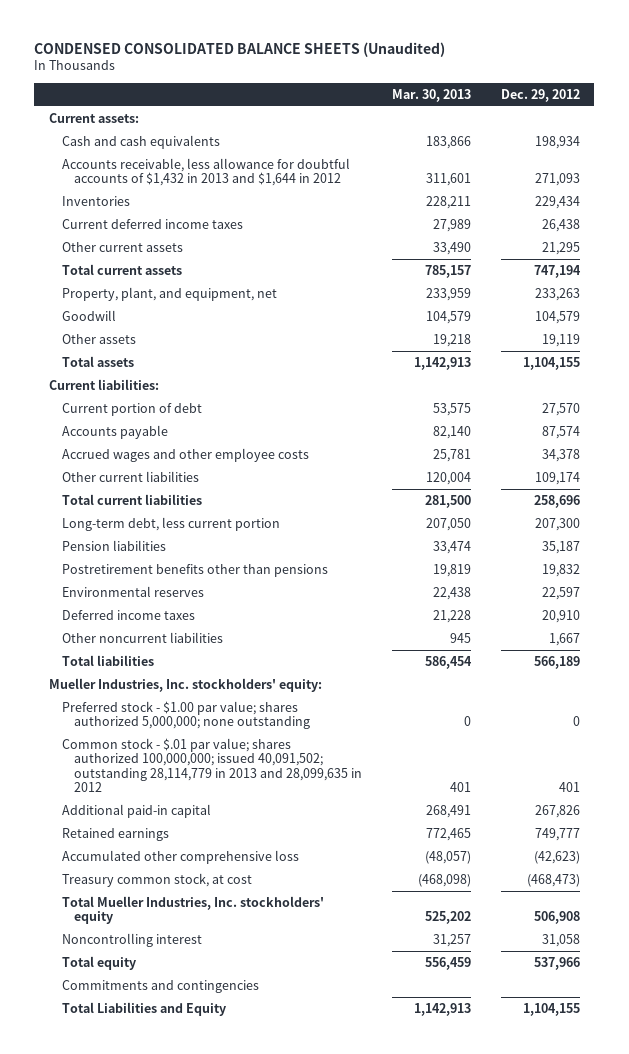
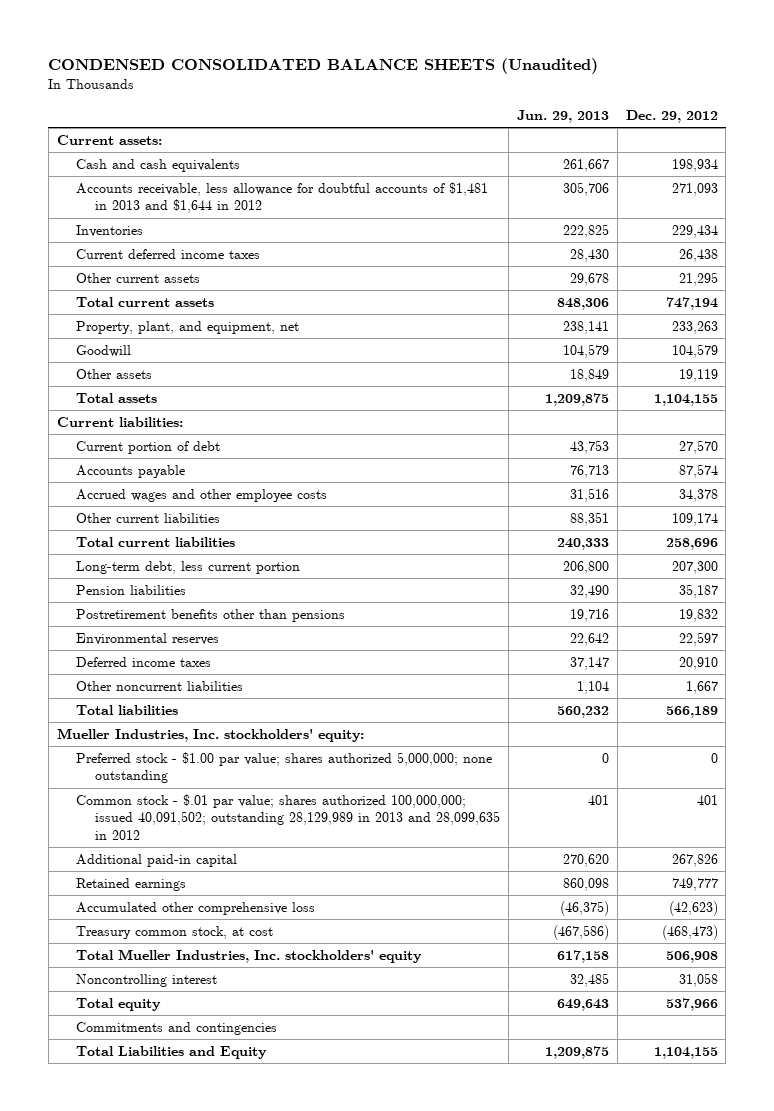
[391,88,471,102] Mar. 30, 2013 -> none
none -> [516,110,609,124] Jun. 29, 2013
[61,157,350,187] Accounts receivable, less allowance for doubtful accounts of $1,432 in 2013 and $1,644 in 2012 -> [75,181,488,214] Accounts receivable, less allowance for doubtful accounts of $1,481 in 2013 and $1,644 in 2012
[61,737,363,793] Common stock - $.01 par value; shares authorized 100,000,000; issued 40,091,502; outstanding 28,114,779 in 2013 and 28,099,635 in 2012 -> [75,793,501,840] Common stock - $.01 par value; shares authorized 100,000,000; issued 40,091,502; outstanding 28,129,989 in 2013 and 28,099,635 in 2012

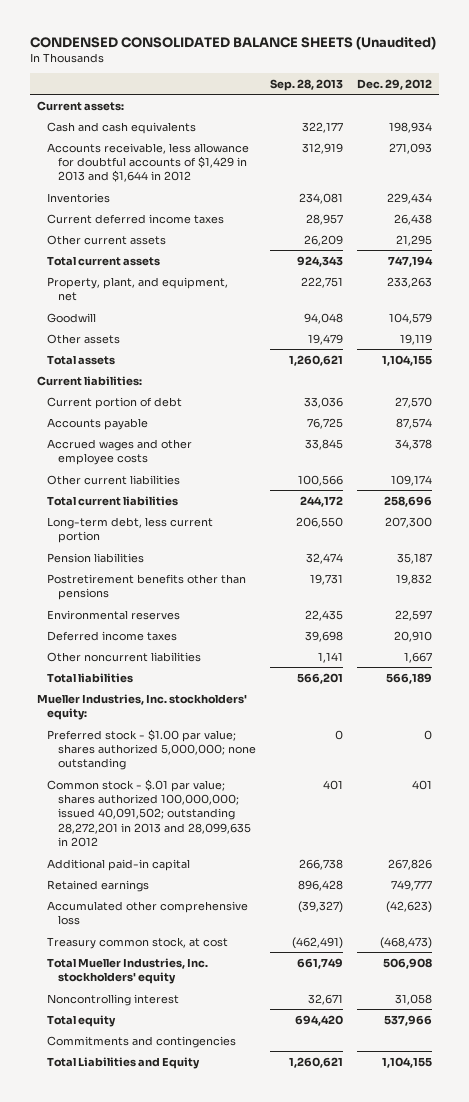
[516,110,609,124] Jun. 29, 2013 -> none
none -> [270,78,344,91] Sep. 28, 2013
[75,181,488,214] Accounts receivable, less allowance for doubtful accounts of $1,481 in 2013 and $1,644 in 2012 -> [47,142,250,183] Accounts receivable, less allowance for doubtful accounts of $1,429 in 2013 and $1,644 in 2012
[75,793,501,840] Common stock - $.01 par value; shares authorized 100,000,000; issued 40,091,502; outstanding 28,129,989 in 2013 and 28,099,635 in 2012 -> [47,778,251,848] Common stock - $.01 par value; shares authorized 100,000,000; issued 40,091,502; outstanding 28,272,201 in 2013 and 28,099,635 in 2012

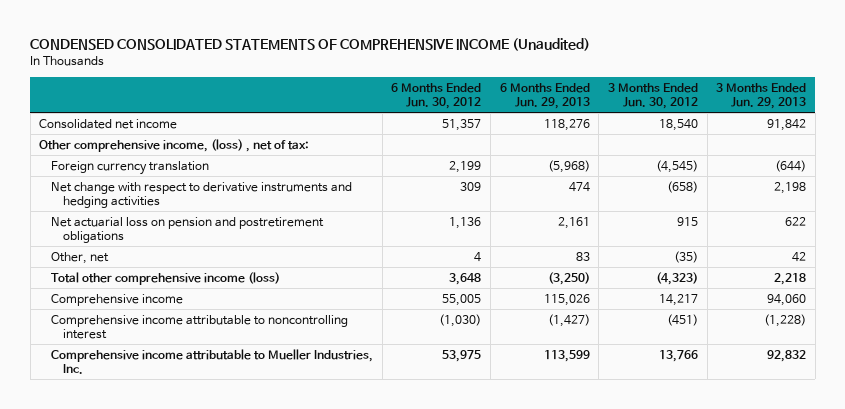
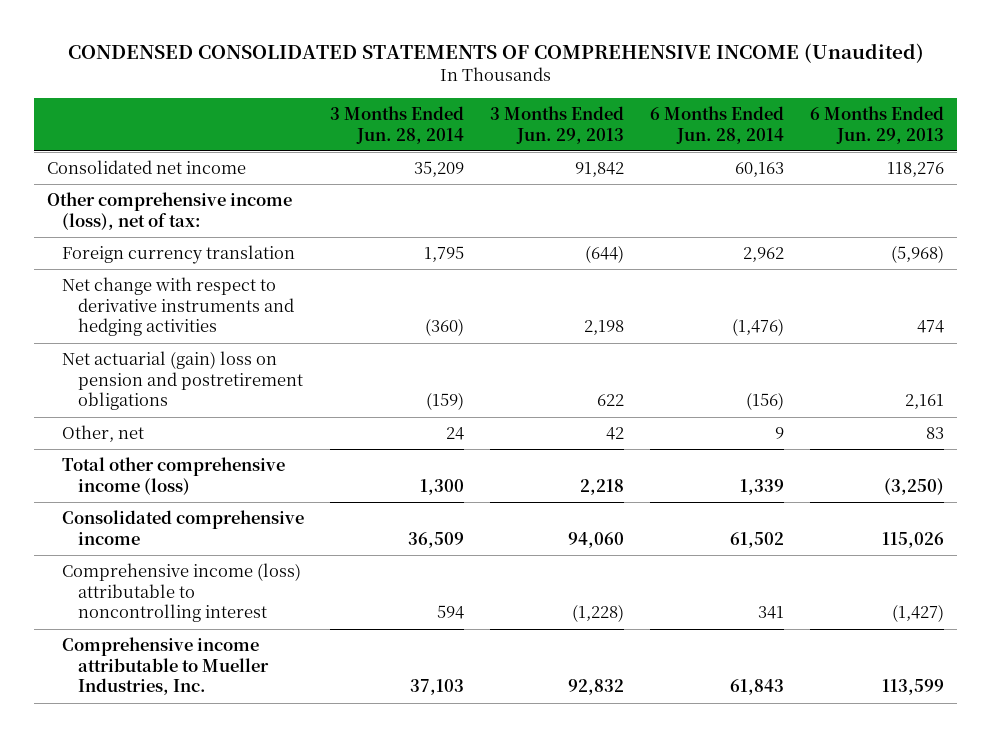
[391,82,482,110] 6 Months Ended Jun. 30, 2012 -> none
[607,82,698,110] 3 Months Ended Jun. 30, 2012 -> none
none -> [330,106,465,144] 3 Months Ended Jun. 28, 2014
none -> [650,106,785,144] 6 Months Ended Jun. 28, 2014
[39,138,310,152] Other comprehensive income, (loss) , net of tax: -> [46,192,292,230] Other comprehensive income (loss), net of tax:
[51,216,325,244] Net actuarial loss on pension and postretirement obligations -> [62,351,304,411] Net actuarial (gain) loss on pension and postretirement obligations
[51,293,184,306] Comprehensive income -> [62,510,305,545] Consolidated comprehensive income
[51,314,349,340] Comprehensive income attributable to noncontrolling interest -> [62,563,302,623] Comprehensive income (loss) attributable to noncontrolling interest

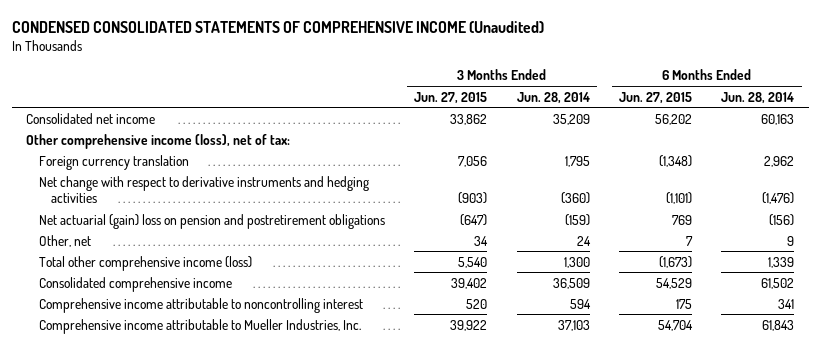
[490,106,625,144] 3 Months Ended Jun. 29, 2013 -> none
[810,106,945,144] 6 Months Ended Jun. 29, 2013 -> none
none -> [414,91,488,104] Jun. 27, 2015
none -> [619,91,693,104] Jun. 27, 2015
[62,563,302,623] Comprehensive income (loss) attributable to noncontrolling interest -> [38,297,363,313] Comprehensive income attributable to noncontrolling interest

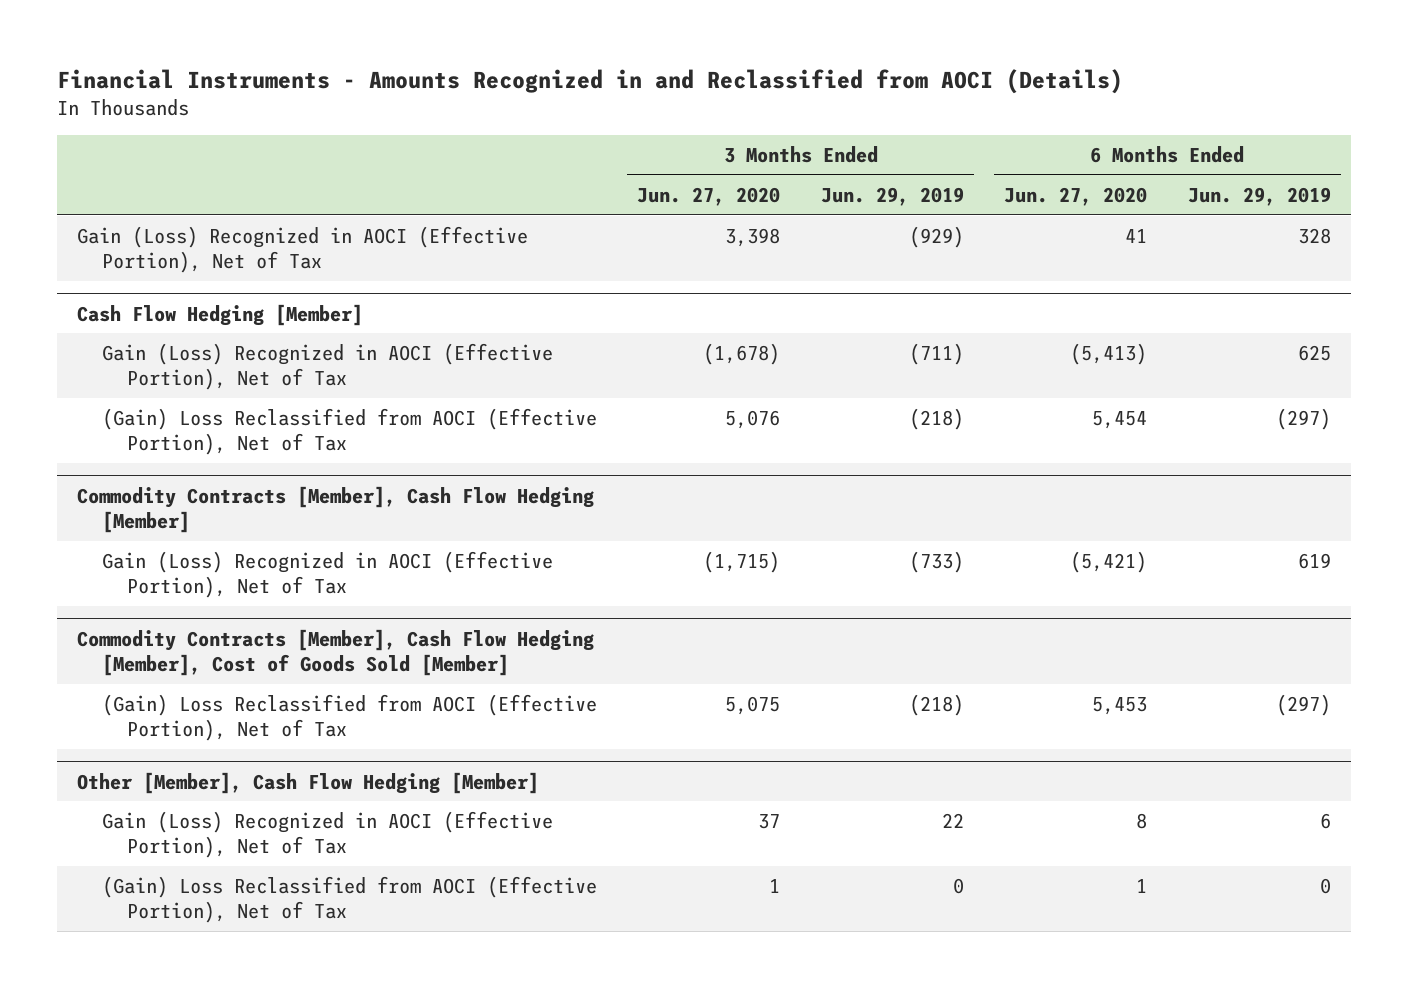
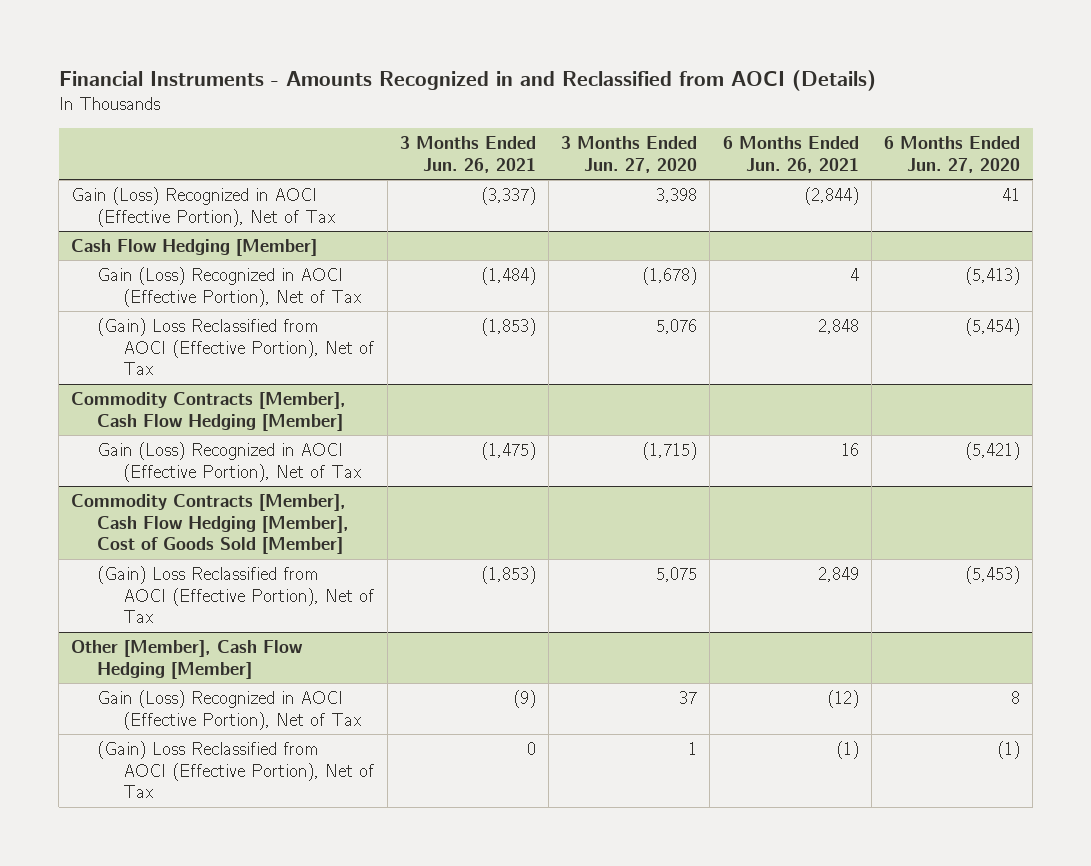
[820,186,964,206] Jun. 29, 2019 -> none
[1187,186,1331,206] Jun. 29, 2019 -> none
none -> [399,136,536,173] 3 Months Ended Jun. 26, 2021
none -> [722,136,859,173] 6 Months Ended Jun. 26, 2021
[1092,410,1148,429] 5,454 -> [965,317,1021,336] (5,454)
[1092,696,1148,715] 5,453 -> [965,565,1021,584] (5,453)
[1136,878,1148,893] 1 -> [997,740,1021,759] (1)

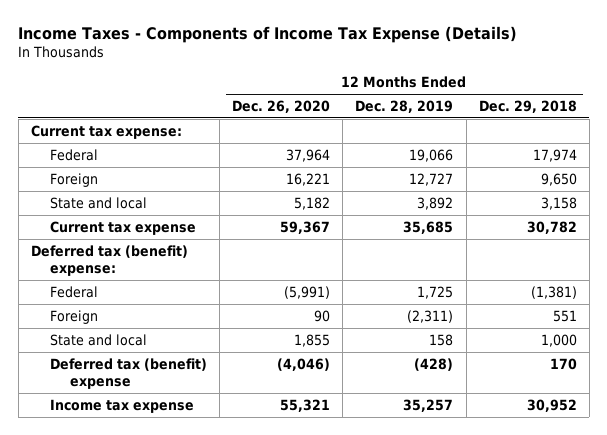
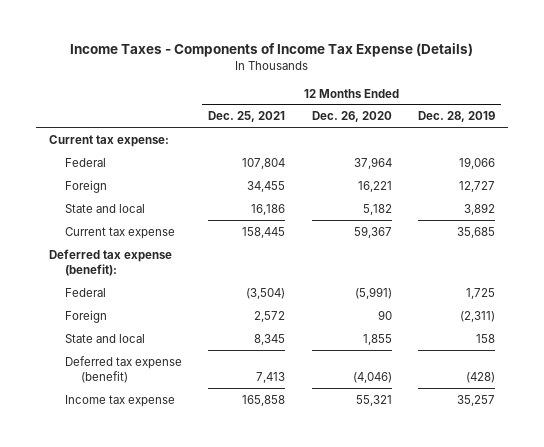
[478,99,577,113] Dec. 29, 2018 -> none
none -> [208,111,286,123] Dec. 25, 2021
[30,244,188,276] Deferred tax (benefit) expense: -> [49,248,173,276] Deferred tax expense (benefit):
[50,357,208,389] Deferred tax (benefit) expense -> [65,355,183,383] Deferred tax expense (benefit)

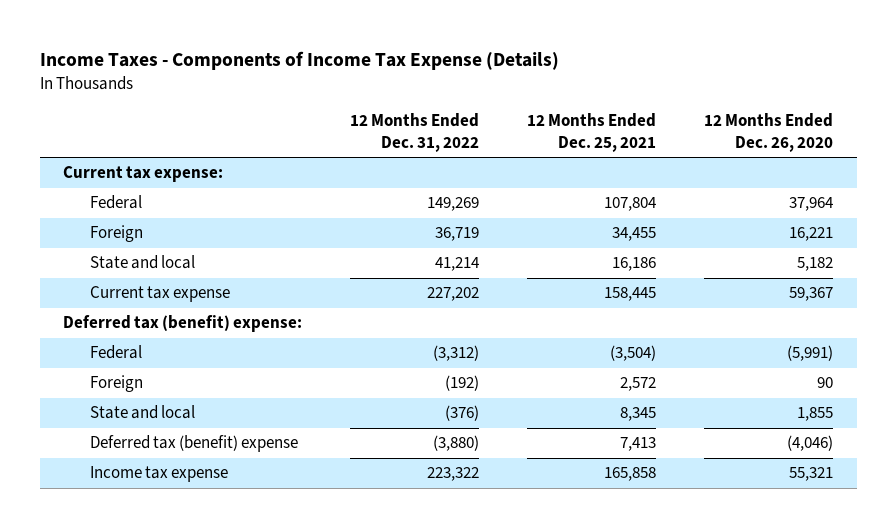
[417,111,495,123] Dec. 28, 2019 -> none
none -> [350,113,480,153] 12 Months Ended Dec. 31, 2022
[49,248,173,276] Deferred tax expense (benefit): -> [63,315,303,333] Deferred tax (benefit) expense:
[65,355,183,383] Deferred tax expense (benefit) -> [90,435,299,453] Deferred tax (benefit) expense

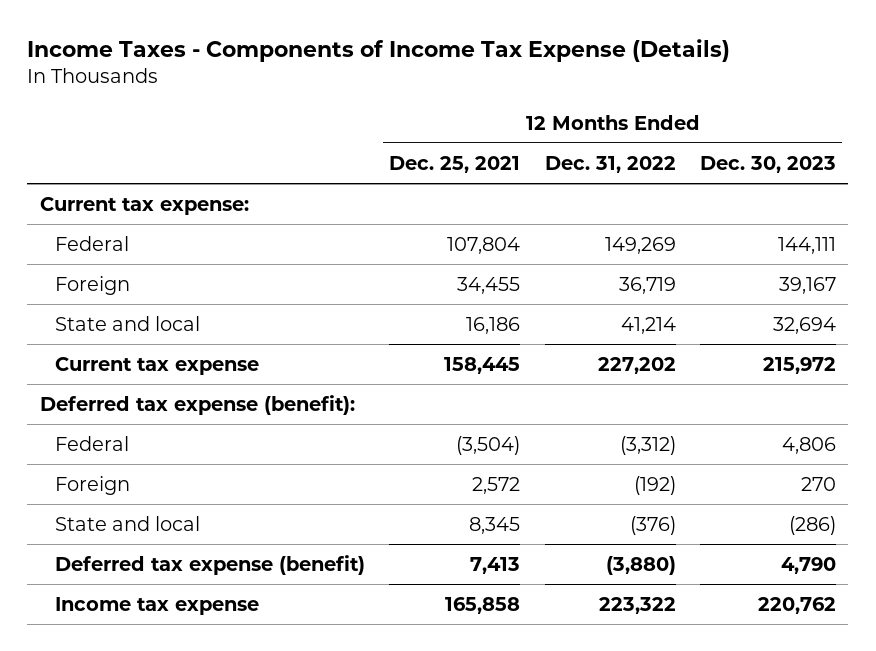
[704,113,834,153] 12 Months Ended Dec. 26, 2020 -> none
none -> [700,155,837,173] Dec. 30, 2023
[63,315,303,333] Deferred tax (benefit) expense: -> [39,394,355,415] Deferred tax expense (benefit):
[90,435,299,453] Deferred tax (benefit) expense -> [54,554,365,575] Deferred tax expense (benefit)

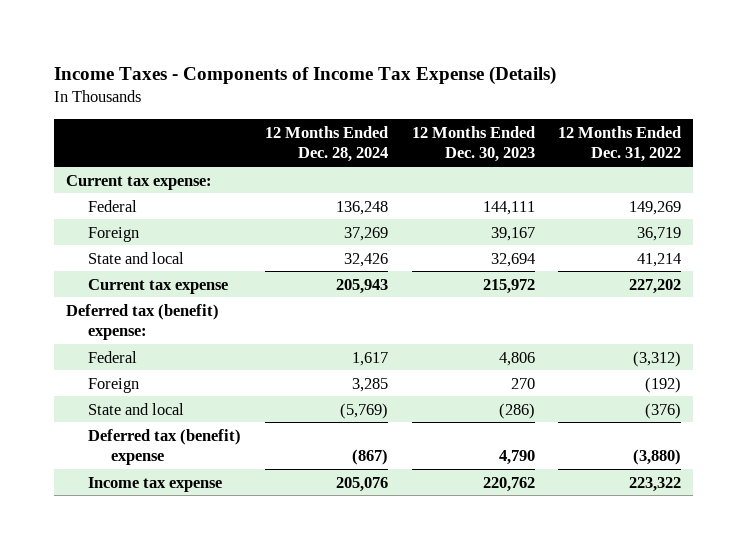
[389,155,521,173] Dec. 25, 2021 -> none
none -> [265,125,389,163] 12 Months Ended Dec. 28, 2024
[39,394,355,415] Deferred tax expense (benefit): -> [65,303,219,341] Deferred tax (benefit) expense:
[54,554,365,575] Deferred tax expense (benefit) -> [88,428,242,466] Deferred tax (benefit) expense

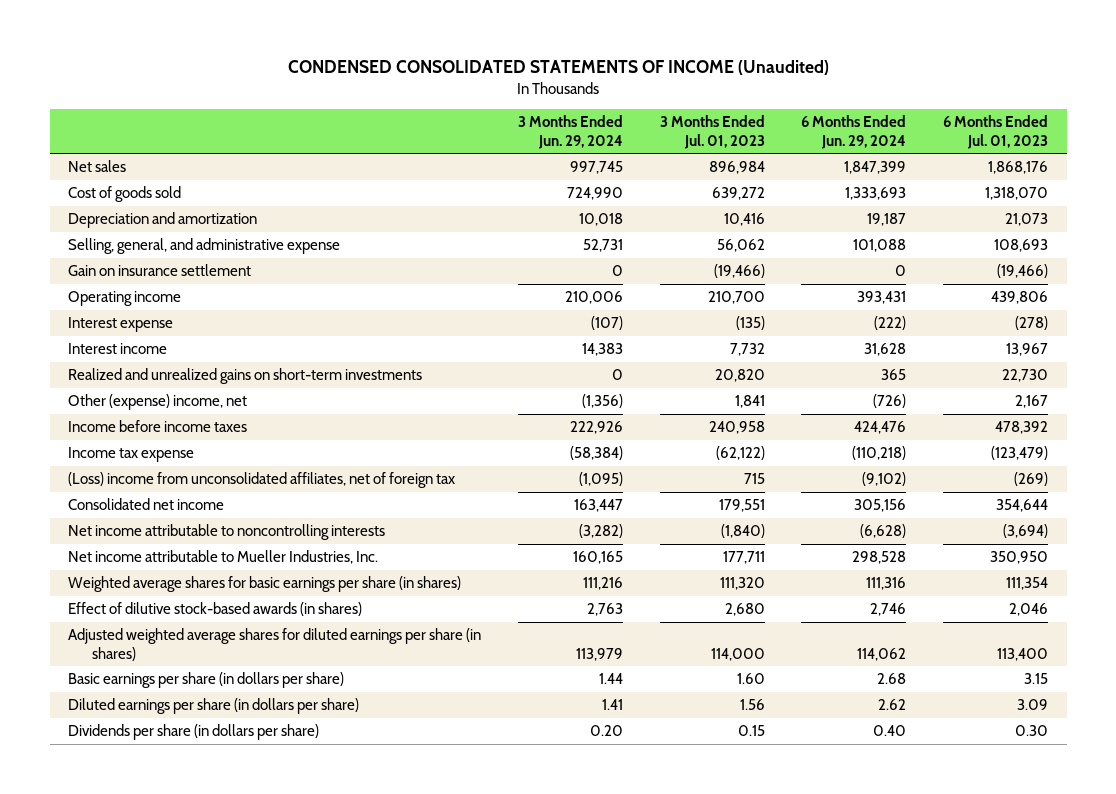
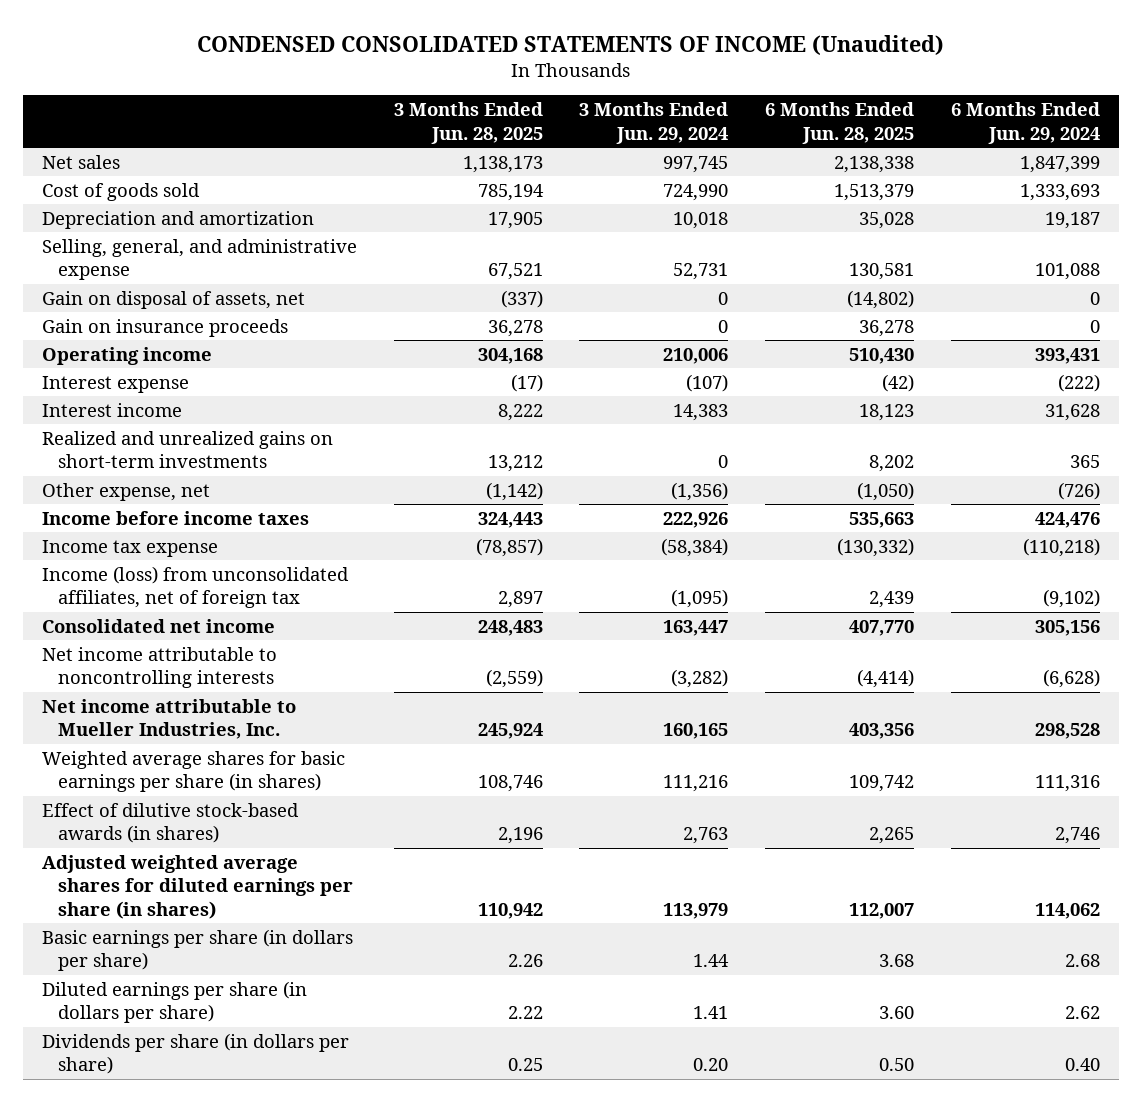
[659,114,765,149] 3 Months Ended Jul. 01, 2023 -> none
[943,114,1049,149] 6 Months Ended Jul. 01, 2023 -> none
none -> [393,102,543,144] 3 Months Ended Jun. 28, 2025
none -> [765,102,915,144] 6 Months Ended Jun. 28, 2025
none -> [41,290,305,309] Gain on disposal of assets, net
[68,264,252,277] Gain on insurance settlement -> [41,318,288,337] Gain on insurance proceeds
[68,394,248,411] Other (expense) income, net -> [41,482,210,501] Other expense, net
[68,472,456,489] (Loss) income from unconsolidated affiliates, net of foreign tax -> [41,565,349,609] Income (loss) from unconsolidated affiliates, net of foreign tax

